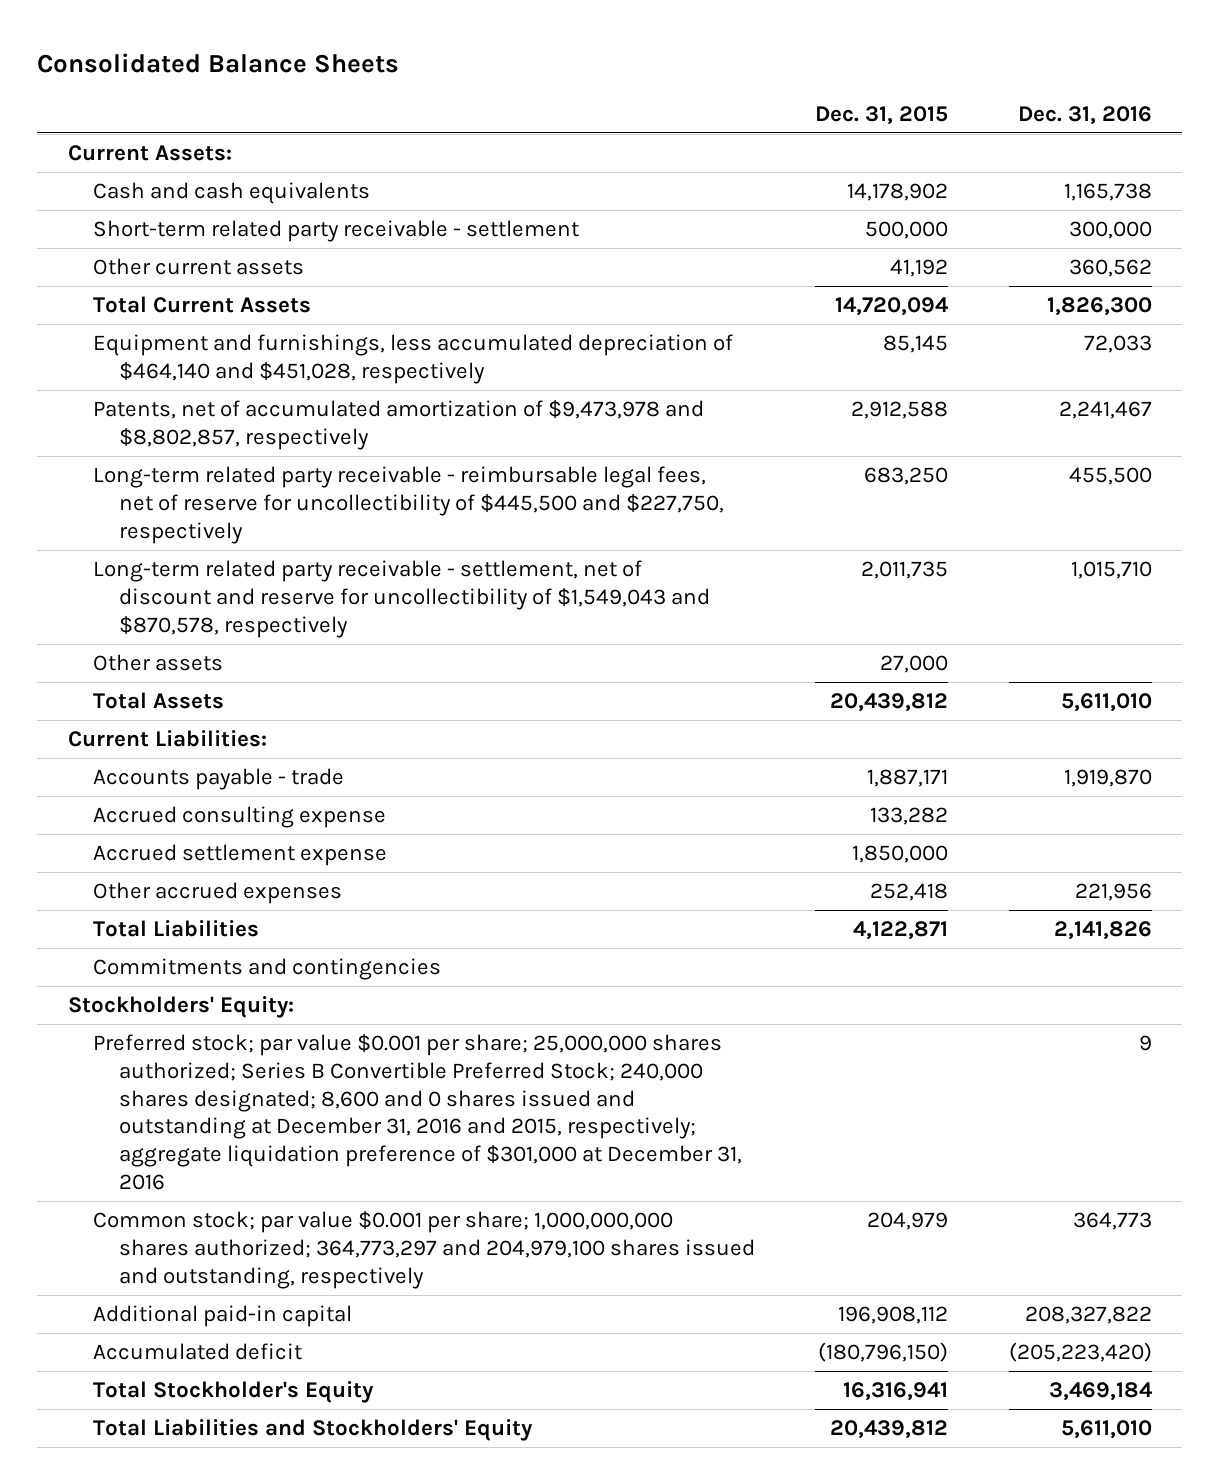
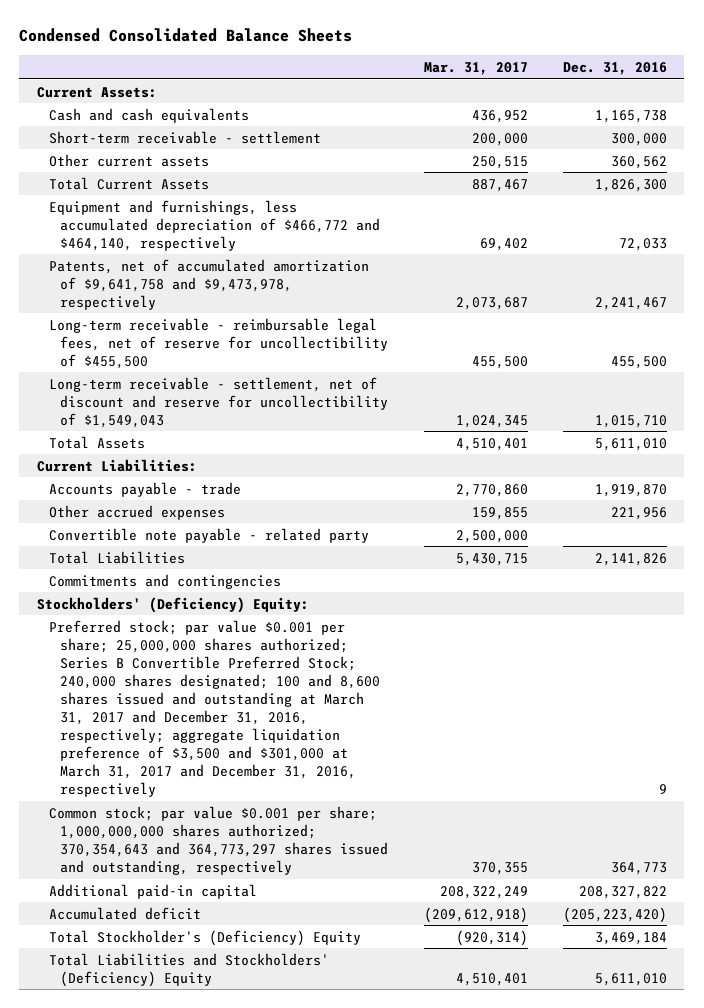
[37,53,400,74] Consolidated Balance Sheets -> [19,28,353,43] Condensed Consolidated Balance Sheets
[815,105,949,125] Dec. 31, 2015 -> none
none -> [423,61,528,75] Mar. 31, 2017
[93,220,580,243] Short-term related party receivable - settlement -> [48,130,321,144] Short-term receivable - settlement
[93,654,224,672] Other assets -> none
[93,334,734,384] Equipment and furnishings, less accumulated depreciation of $464,140 and $451,028, respectively -> [48,199,381,251] Equipment and furnishings, less accumulated depreciation of $466,772 and $464,140, respectively
[93,400,705,450] Patents, net of accumulated amortization of $9,473,978 and $8,802,857, respectively -> [48,258,369,310] Patents, net of accumulated amortization of $9,641,758 and $9,473,978, respectively
[93,466,724,544] Long-term related party receivable - reimbursable legal fees, net of reserve for uncollectibility of $445,500 and $227,750, respectively -> [48,317,389,369] Long-term receivable - reimbursable legal fees, net of reserve for uncollectibility of $455,500
[93,560,710,638] Long-term related party receivable - settlement, net of discount and reserve for uncollectibility of $1,549,043 and $870,578, respectively -> [48,376,389,428] Long-term receivable - settlement, net of discount and reserve for uncollectibility of $1,549,043
[93,806,387,829] Accrued consulting expense -> none
[93,844,388,867] Accrued settlement expense -> none
none -> [48,527,369,543] Convertible note payable - related party
[67,996,294,1019] Stockholders' Equity: -> [36,596,309,613] Stockholders' (Deficiency) Equity:
[93,1034,742,1190] Preferred stock; par value $0.001 per share; 25,000,000 shares authorized; Series B Convertible Preferred Stock; 240,000 shares designated; 8,600 and 0 shares issued and outstanding at December 31, 2016 and 2015, respectively; aggregate liquidation preference of $301,000 at December 31, 2016 -> [48,619,381,798] Preferred stock; par value $0.001 per share; 25,000,000 shares authorized; Series B Convertible Preferred Stock; 240,000 shares designated; 100 and 8,600 shares issued and outstanding at March 31, 2017 and December 31, 2016, respectively; aggregate liquidation preference of $3,500 and $301,000 at March 31, 2017 and December 31, 2016, respectively
[93,1211,755,1289] Common stock; par value $0.001 per share; 1,000,000,000 shares authorized; 364,773,297 and 204,979,100 shares issued and outstanding, respectively -> [48,805,389,875] Common stock; par value $0.001 per share; 1,000,000,000 shares authorized; 370,354,643 and 364,773,297 shares issued and outstanding, respectively
[93,1381,375,1404] Total Stockholder's Equity -> [48,929,361,946] Total Stockholder's (Deficiency) Equity
[93,1419,534,1442] Total Liabilities and Stockholders' Equity -> [48,952,329,987] Total Liabilities and Stockholders' (Deficiency) Equity

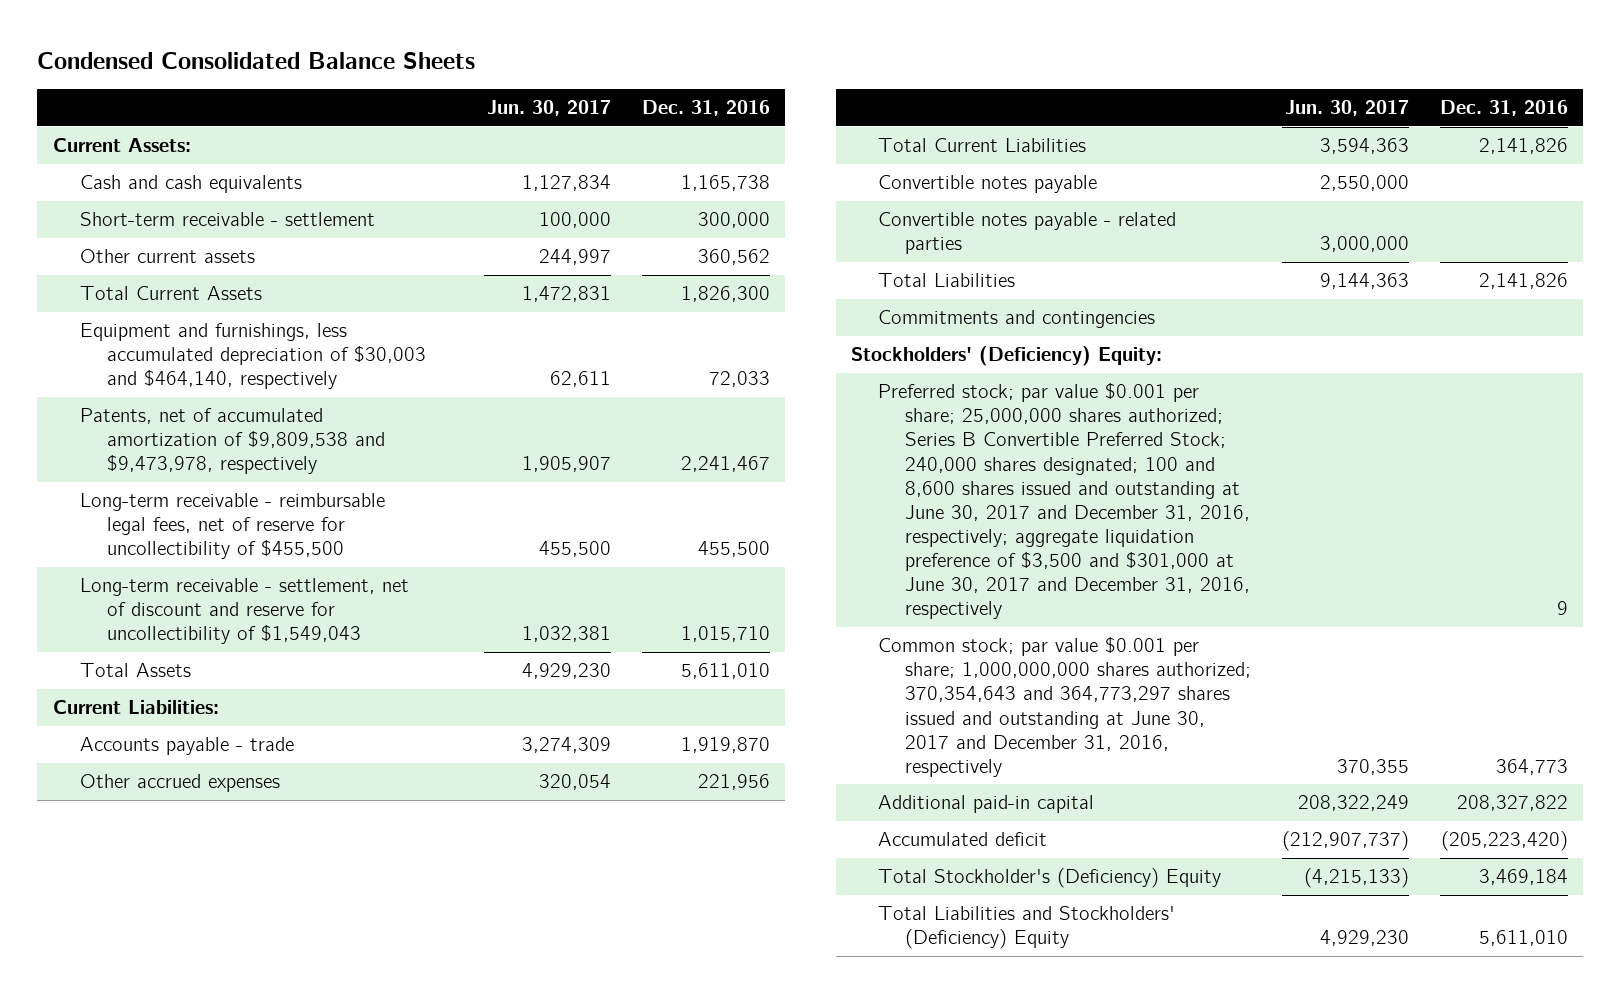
[423,61,528,75] Mar. 31, 2017 -> none
none -> [486,100,611,117] Jun. 30, 2017
[48,199,381,251] Equipment and furnishings, less accumulated depreciation of $466,772 and $464,140, respectively -> [79,323,426,390] Equipment and furnishings, less accumulated depreciation of $30,003 and $464,140, respectively
[48,258,369,310] Patents, net of accumulated amortization of $9,641,758 and $9,473,978, respectively -> [79,408,385,475] Patents, net of accumulated amortization of $9,809,538 and $9,473,978, respectively
none -> [878,138,1087,153] Total Current Liabilities
[48,527,369,543] Convertible note payable - related party -> [878,175,1098,194] Convertible notes payable
none -> [878,212,1177,255] Convertible notes payable - related parties
[48,619,381,798] Preferred stock; par value $0.001 per share; 25,000,000 shares authorized; Series B Convertible Preferred Stock; 240,000 shares designated; 100 and 8,600 shares issued and outstanding at March 31, 2017 and December 31, 2016, respectively; aggregate liquidation preference of $3,500 and $301,000 at March 31, 2017 and December 31, 2016, respectively -> [878,383,1251,620] Preferred stock; par value $0.001 per share; 25,000,000 shares authorized; Series B Convertible Preferred Stock; 240,000 shares designated; 100 and 8,600 shares issued and outstanding at June 30, 2017 and December 31, 2016, respectively; aggregate liquidation preference of $3,500 and $301,000 at June 30, 2017 and December 31, 2016, respectively
[48,805,389,875] Common stock; par value $0.001 per share; 1,000,000,000 shares authorized; 370,354,643 and 364,773,297 shares issued and outstanding, respectively -> [878,637,1252,777] Common stock; par value $0.001 per share; 1,000,000,000 shares authorized; 370,354,643 and 364,773,297 shares issued and outstanding at June 30, 2017 and December 31, 2016, respectively

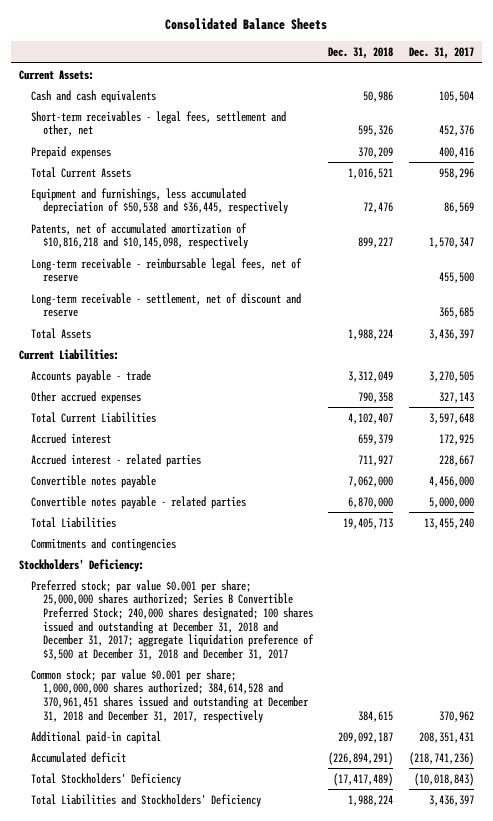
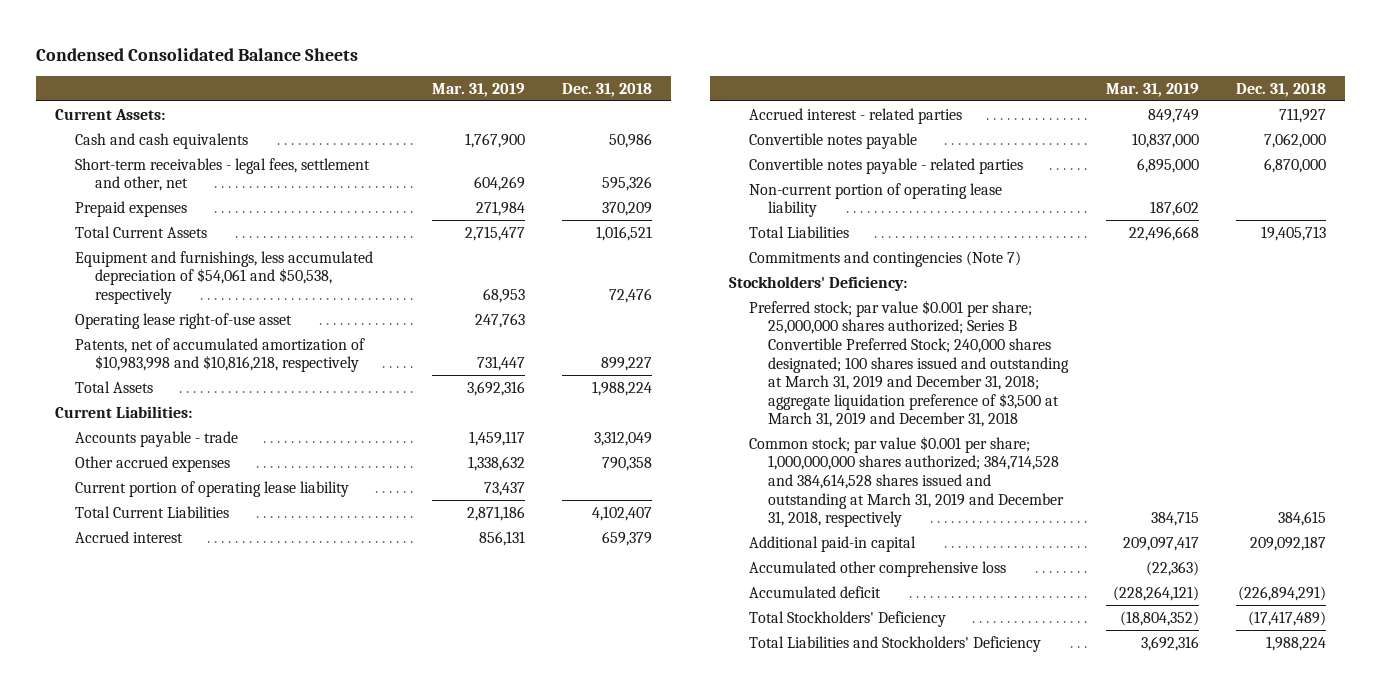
[165,18,328,31] Consolidated Balance Sheets -> [36,47,359,61] Condensed Consolidated Balance Sheets
[409,46,475,59] Dec. 31, 2017 -> none
none -> [431,82,525,97] Mar. 31, 2019
[30,257,302,283] Long-term receivable - reimbursable legal fees, net of reserve -> none
[30,292,301,318] Long-term receivable - settlement, net of discount and reserve -> none
[30,187,288,215] Equipment and furnishings, less accumulated depreciation of $50,538 and $36,445, respectively -> [74,250,373,304] Equipment and furnishings, less accumulated depreciation of $54,061 and $50,538, respectively
none -> [74,312,292,329] Operating lease right-of-use asset
[30,222,248,250] Patents, net of accumulated amortization of $10,816,218 and $10,145,098, respectively -> [74,337,365,373] Patents, net of accumulated amortization of $10,983,998 and $10,816,218, respectively
none -> [74,480,349,497] Current portion of operating lease liability
none -> [748,182,1002,218] Non-current portion of operating lease liability
[30,537,176,551] Commitments and contingencies -> [748,250,1021,267] Commitments and contingencies (Note 7)
[30,579,314,660] Preferred stock; par value $0.001 per share; 25,000,000 shares authorized; Series B Convertible Preferred Stock; 240,000 shares designated; 100 shares issued and outstanding at December 31, 2018 and December 31, 2017; aggregate liquidation preference of $3,500 at December 31, 2018 and December 31, 2017 -> [748,299,1070,428] Preferred stock; par value $0.001 per share; 25,000,000 shares authorized; Series B Convertible Preferred Stock; 240,000 shares designated; 100 shares issued and outstanding at March 31, 2019 and December 31, 2018; aggregate liquidation preference of $3,500 at March 31, 2019 and December 31, 2018
[30,668,309,723] Common stock; par value $0.001 per share; 1,000,000,000 shares authorized; 384,614,528 and 370,961,451 shares issued and outstanding at December 31, 2018 and December 31, 2017, respectively -> [748,435,1065,528] Common stock; par value $0.001 per share; 1,000,000,000 shares authorized; 384,714,528 and 384,614,528 shares issued and outstanding at March 31, 2019 and December 31, 2018, respectively
none -> [748,560,1006,577] Accumulated other comprehensive loss

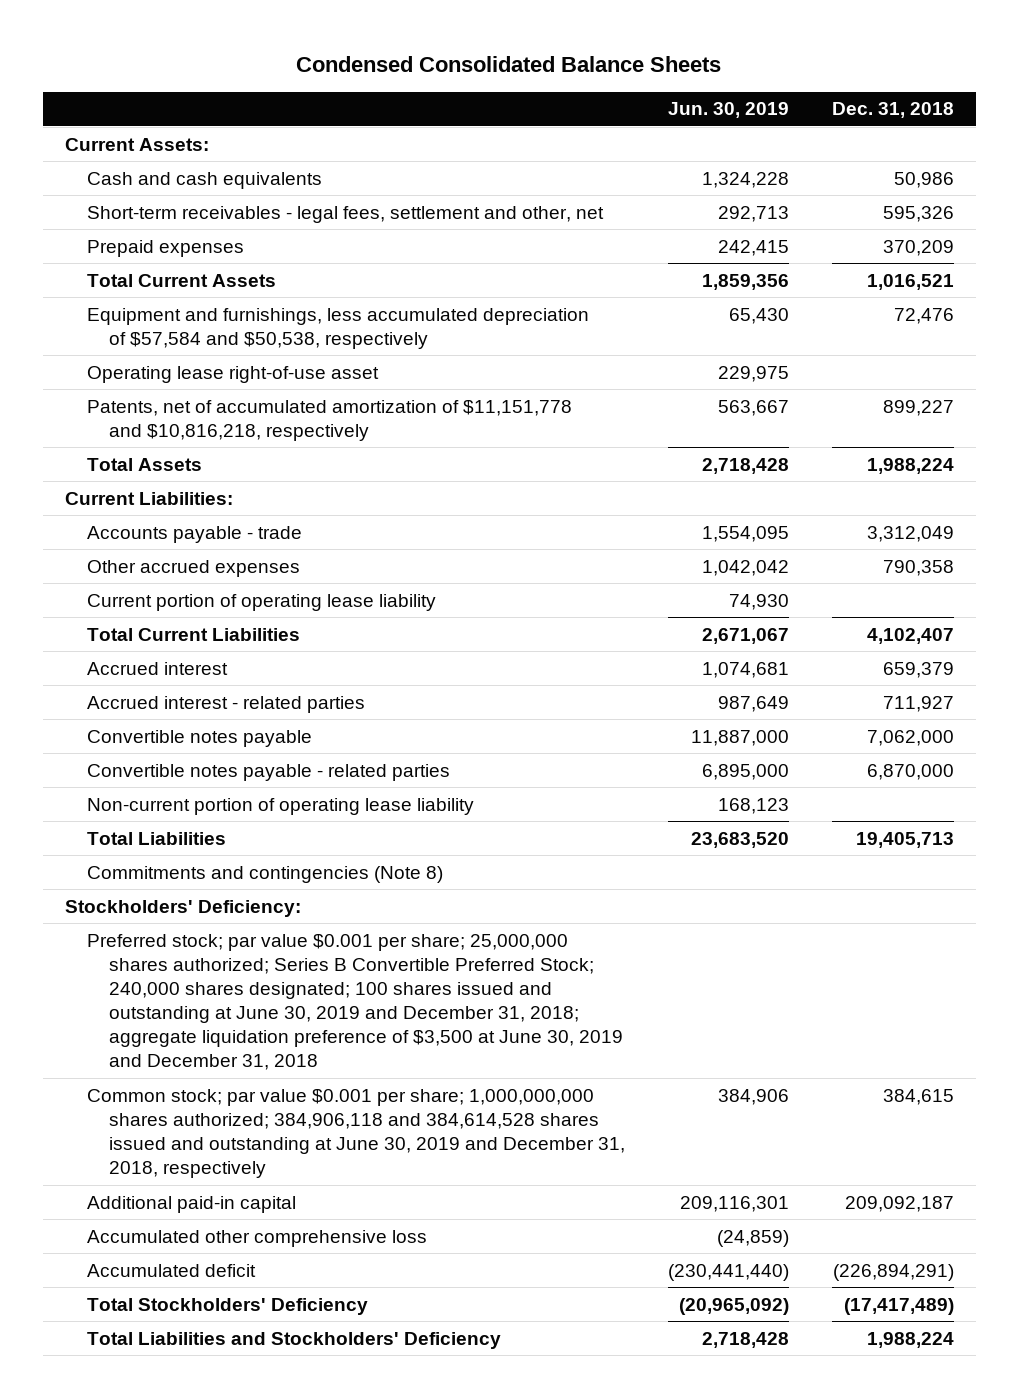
[431,82,525,97] Mar. 31, 2019 -> none
none -> [667,102,789,119] Jun. 30, 2019
[74,250,373,304] Equipment and furnishings, less accumulated depreciation of $54,061 and $50,538, respectively -> [86,307,589,349] Equipment and furnishings, less accumulated depreciation of $57,584 and $50,538, respectively
[74,337,365,373] Patents, net of accumulated amortization of $10,983,998 and $10,816,218, respectively -> [86,399,572,441] Patents, net of accumulated amortization of $11,151,778 and $10,816,218, respectively
[748,250,1021,267] Commitments and contingencies (Note 7) -> [86,865,443,883] Commitments and contingencies (Note 8)
[748,299,1070,428] Preferred stock; par value $0.001 per share; 25,000,000 shares authorized; Series B Convertible Preferred Stock; 240,000 shares designated; 100 shares issued and outstanding at March 31, 2019 and December 31, 2018; aggregate liquidation preference of $3,500 at March 31, 2019 and December 31, 2018 -> [86,933,623,1070] Preferred stock; par value $0.001 per share; 25,000,000 shares authorized; Series B Convertible Preferred Stock; 240,000 shares designated; 100 shares issued and outstanding at June 30, 2019 and December 31, 2018; aggregate liquidation preference of $3,500 at June 30, 2019 and December 31, 2018
[748,435,1065,528] Common stock; par value $0.001 per share; 1,000,000,000 shares authorized; 384,714,528 and 384,614,528 shares issued and outstanding at March 31, 2019 and December 31, 2018, respectively -> [86,1088,625,1178] Common stock; par value $0.001 per share; 1,000,000,000 shares authorized; 384,906,118 and 384,614,528 shares issued and outstanding at June 30, 2019 and December 31, 2018, respectively

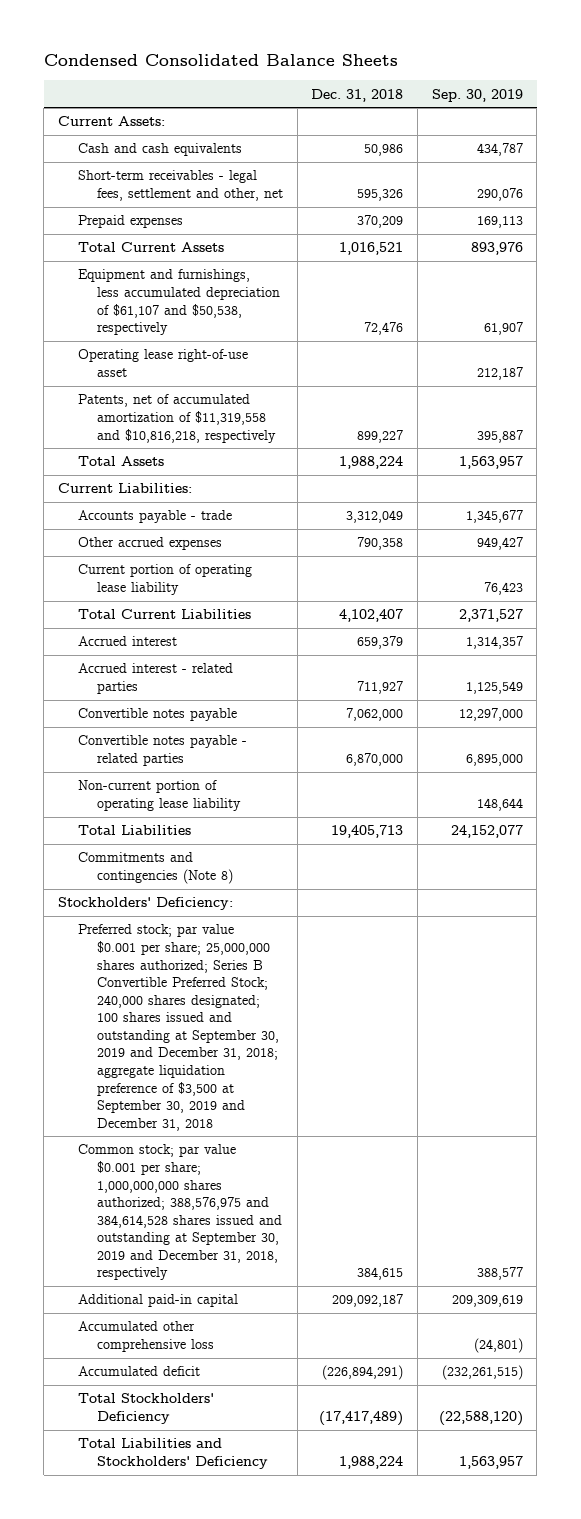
[667,102,789,119] Jun. 30, 2019 -> none
none -> [431,88,523,102] Sep. 30, 2019
[86,307,589,349] Equipment and furnishings, less accumulated depreciation of $57,584 and $50,538, respectively -> [77,269,281,336] Equipment and furnishings, less accumulated depreciation of $61,107 and $50,538, respectively
[86,399,572,441] Patents, net of accumulated amortization of $11,151,778 and $10,816,218, respectively -> [77,394,277,443] Patents, net of accumulated amortization of $11,319,558 and $10,816,218, respectively
[86,933,623,1070] Preferred stock; par value $0.001 per share; 25,000,000 shares authorized; Series B Convertible Preferred Stock; 240,000 shares designated; 100 shares issued and outstanding at June 30, 2019 and December 31, 2018; aggregate liquidation preference of $3,500 at June 30, 2019 and December 31, 2018 -> [77,924,280,1131] Preferred stock; par value $0.001 per share; 25,000,000 shares authorized; Series B Convertible Preferred Stock; 240,000 shares designated; 100 shares issued and outstanding at September 30, 2019 and December 31, 2018; aggregate liquidation preference of $3,500 at September 30, 2019 and December 31, 2018
[86,1088,625,1178] Common stock; par value $0.001 per share; 1,000,000,000 shares authorized; 384,906,118 and 384,614,528 shares issued and outstanding at June 30, 2019 and December 31, 2018, respectively -> [77,1144,283,1281] Common stock; par value $0.001 per share; 1,000,000,000 shares authorized; 388,576,975 and 384,614,528 shares issued and outstanding at September 30, 2019 and December 31, 2018, respectively

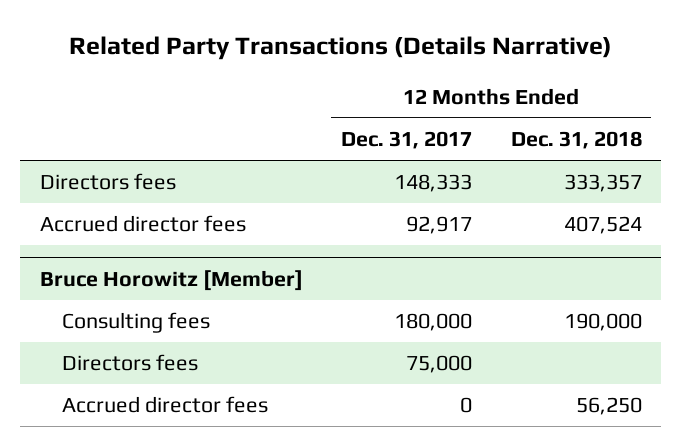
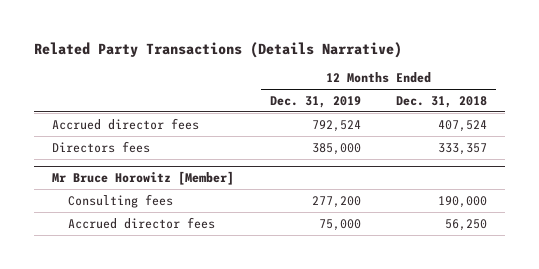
[341,131,473,150] Dec. 31, 2017 -> none
none -> [269,95,361,108] Dec. 31, 2019
[39,173,176,191] Directors fees -> [51,140,150,153] Directors fees
[39,269,303,291] Bruce Horowitz [Member] -> [51,171,234,186] Mr Bruce Horowitz [Member]
[61,354,198,372] Directors fees -> none

